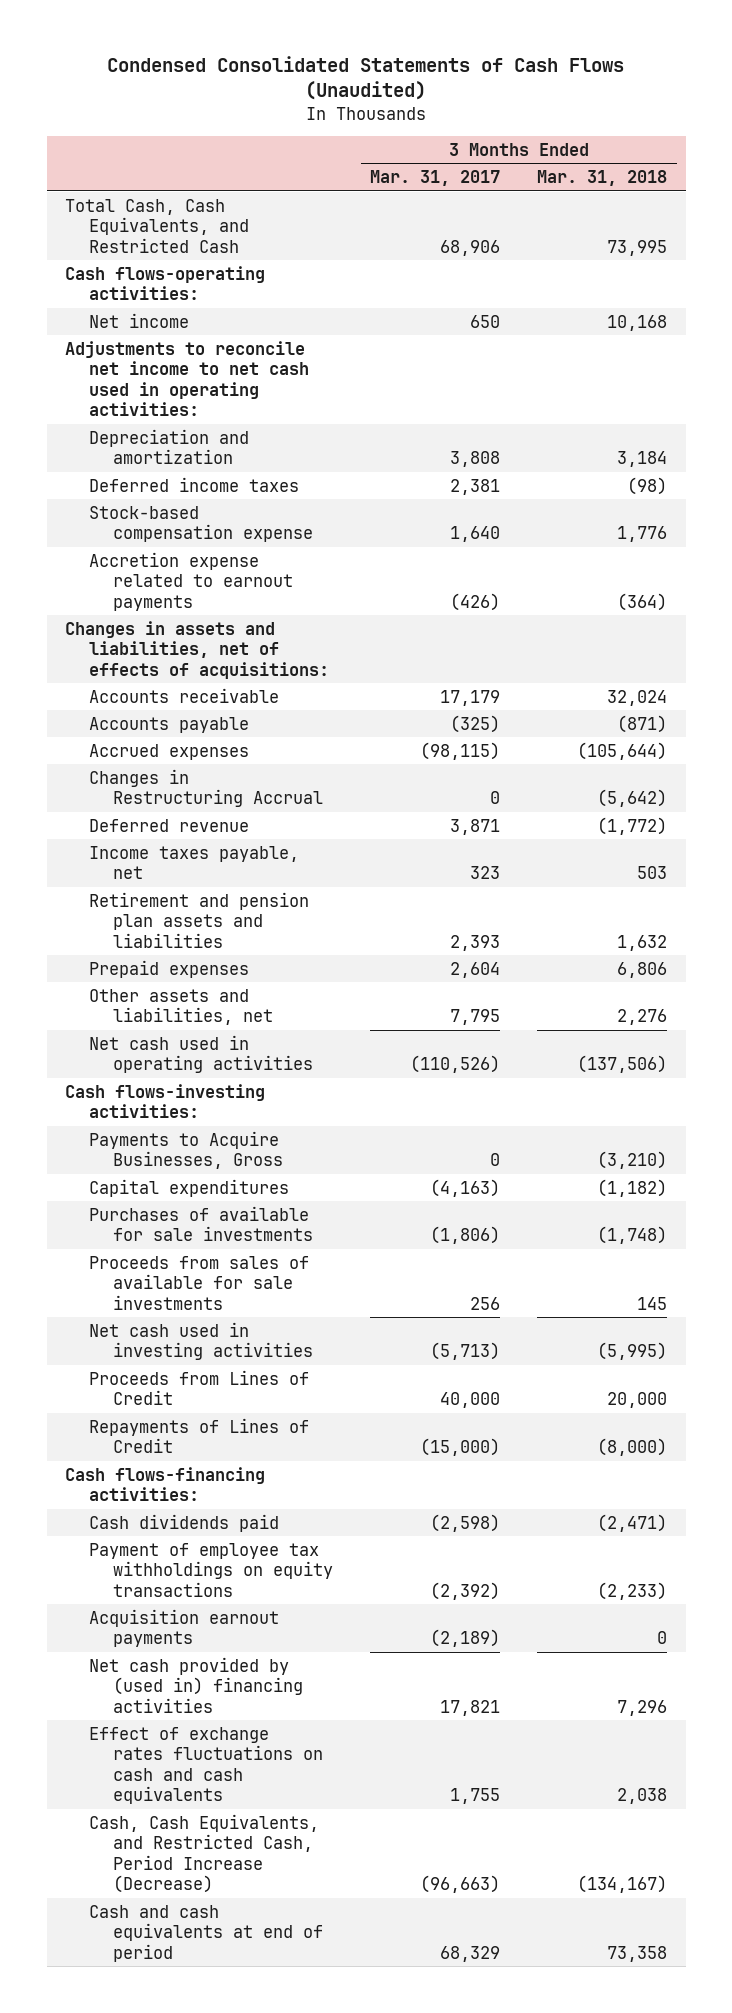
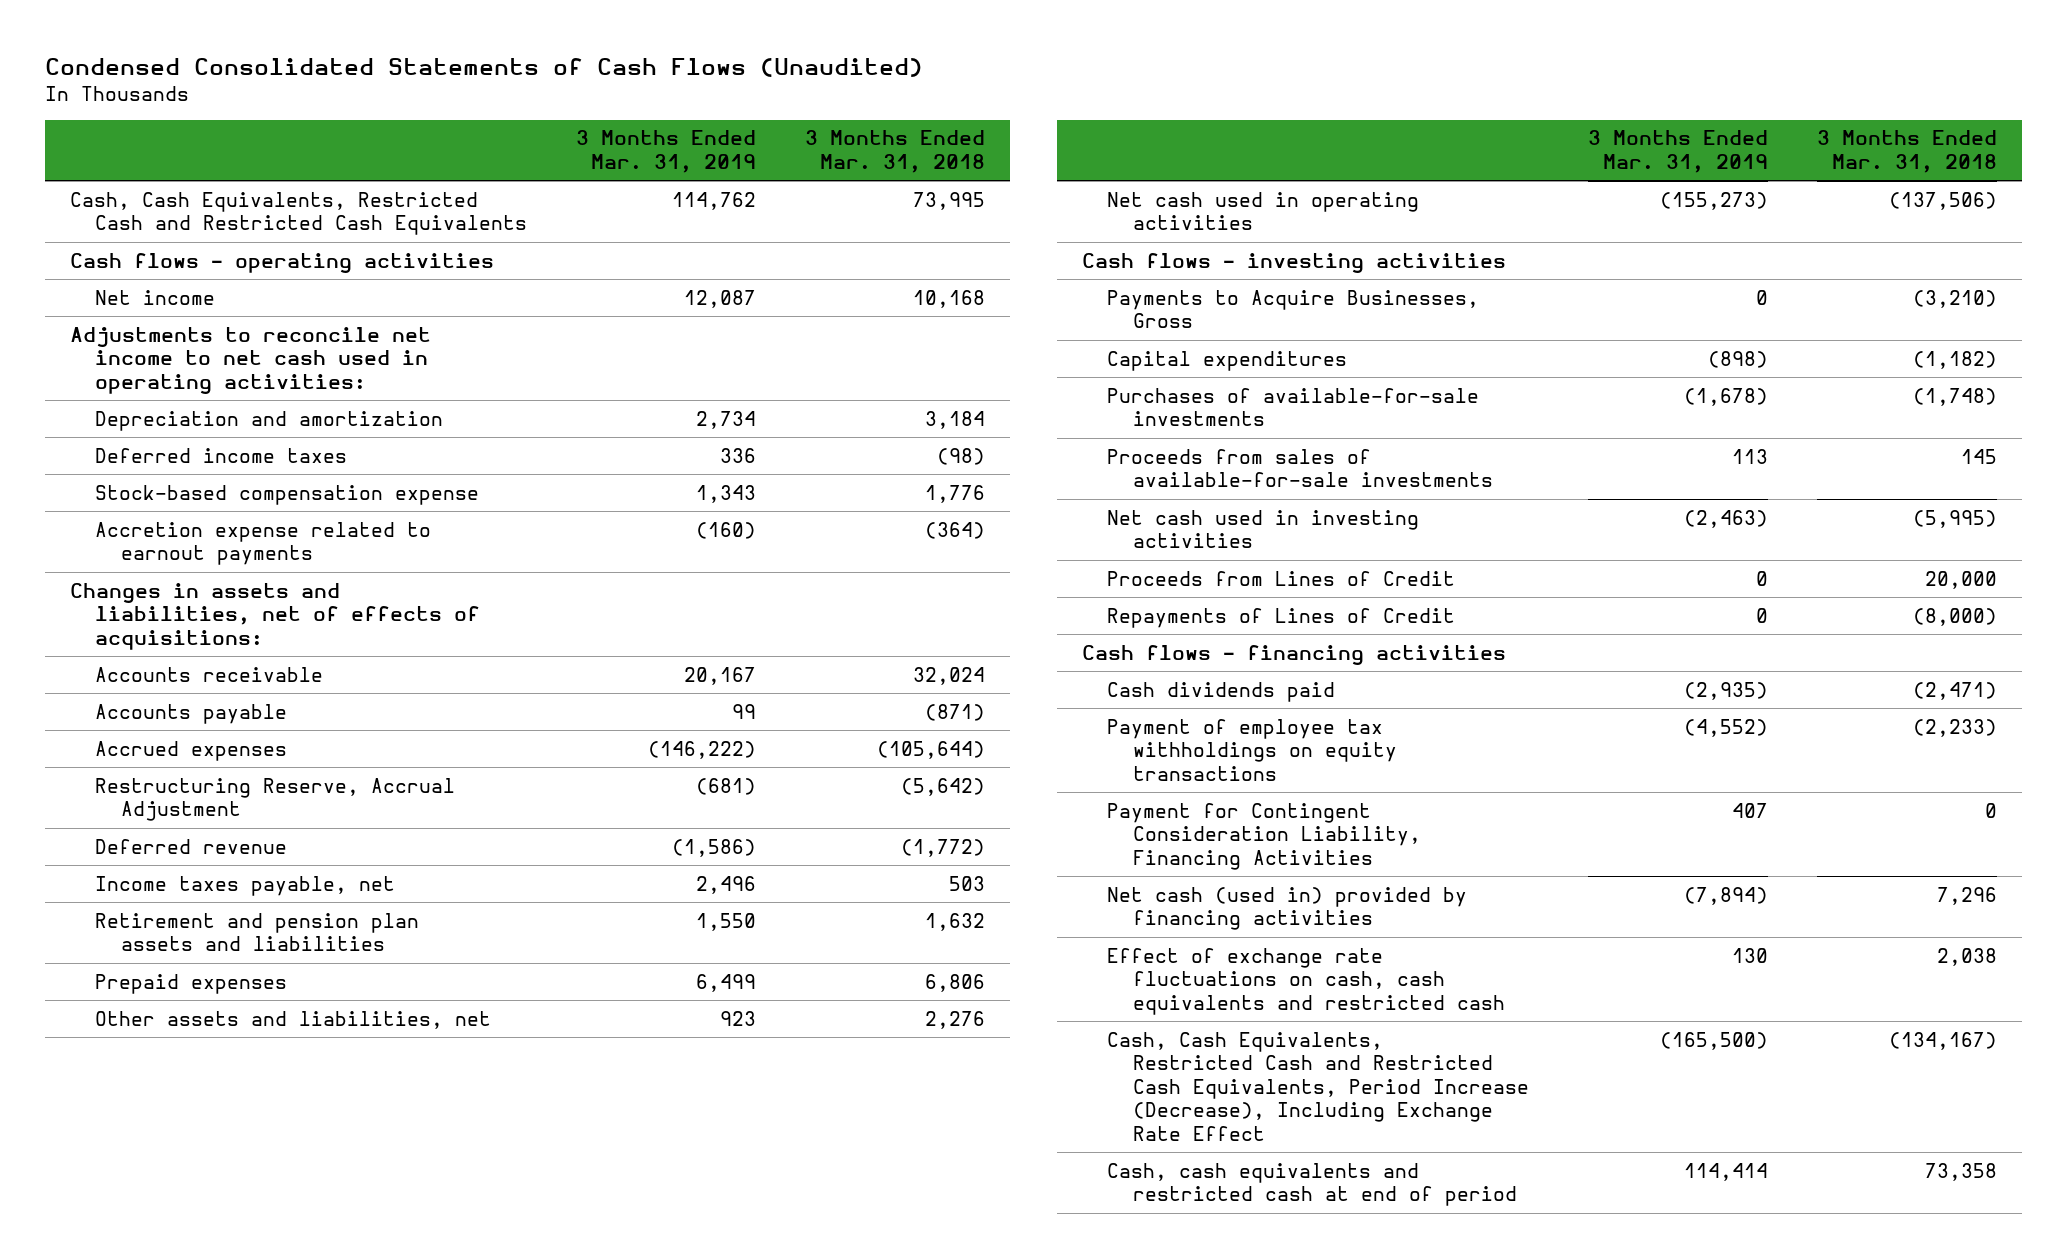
[370,170,501,187] Mar. 31, 2017 -> none
none -> [576,130,757,173] 3 Months Ended Mar. 31, 2019
[65,198,250,253] Total Cash, Cash Equivalents, and Restricted Cash -> [69,191,528,236] Cash, Cash Equivalents, Restricted Cash and Restricted Cash Equivalents
[65,265,266,301] Cash flows-operating activities: -> [69,252,494,273] Cash flows - operating activities
[89,768,324,808] Changes in Restructuring Accrual -> [95,777,456,822] Restructuring Reserve, Accrual Adjustment
[65,1083,266,1119] Cash flows-investing activities: -> [1081,252,1506,273] Cash flows - investing activities
[89,1205,314,1242] Purchases of available for sale investments -> [1107,387,1480,427] Purchases of available-for-sale investments
[89,1255,310,1310] Proceeds from sales of available for sale investments -> [1107,448,1493,488] Proceeds from sales of available-for-sale investments
[65,1466,266,1502] Cash flows-financing activities: -> [1081,644,1506,665] Cash flows - financing activities
[89,1608,280,1648] Acquisition earnout payments -> none
none -> [1107,802,1421,870] Payment for Contingent Consideration Liability, Financing Activities
[89,1656,304,1713] Net cash provided by (used in) financing activities -> [1107,886,1468,931] Net cash (used in) provided by financing activities
[89,1726,324,1805] Effect of exchange rates fluctuations on cash and cash equivalents -> [1107,947,1505,1015] Effect of exchange rate fluctuations on cash, cash equivalents and restricted cash
[89,1813,320,1894] Cash, Cash Equivalents, and Restricted Cash, Period Increase (Decrease) -> [1107,1031,1529,1141] Cash, Cash Equivalents, Restricted Cash and Restricted Cash Equivalents, Period Increase (Decrease), Including Exchange Rate Effect
[89,1904,324,1962] Cash and cash equivalents at end of period -> [1107,1162,1517,1207] Cash, cash equivalents and restricted cash at end of period

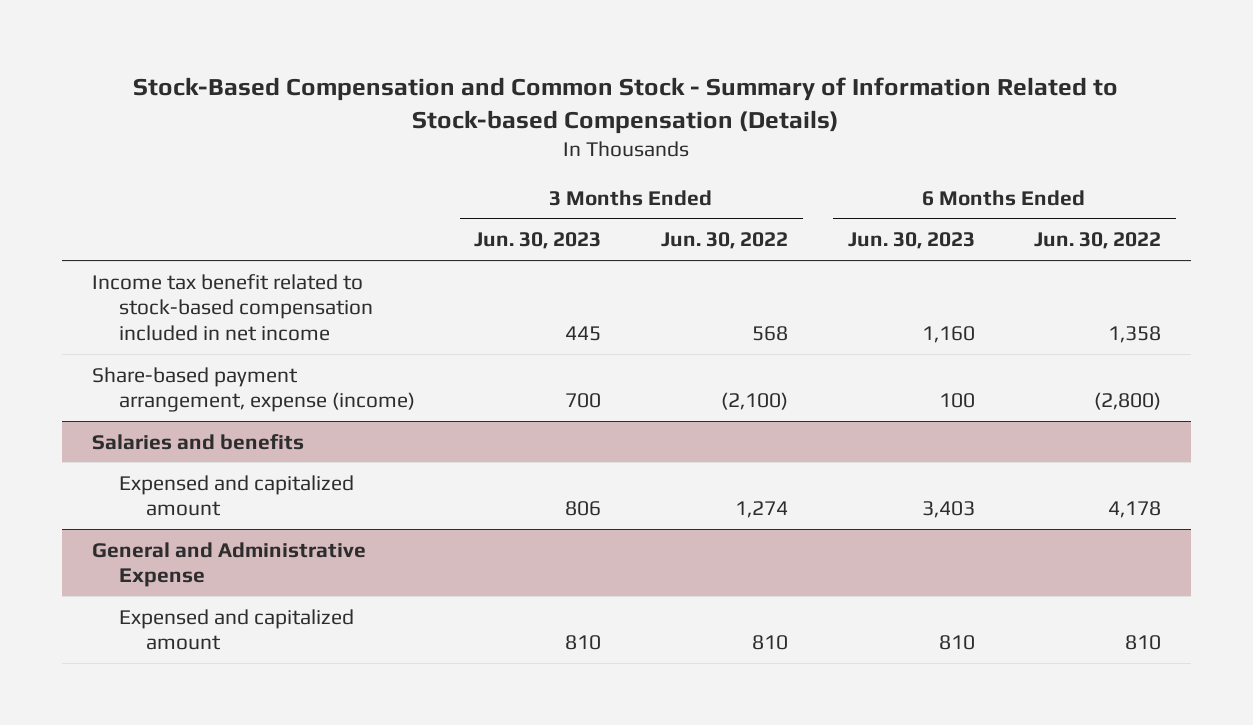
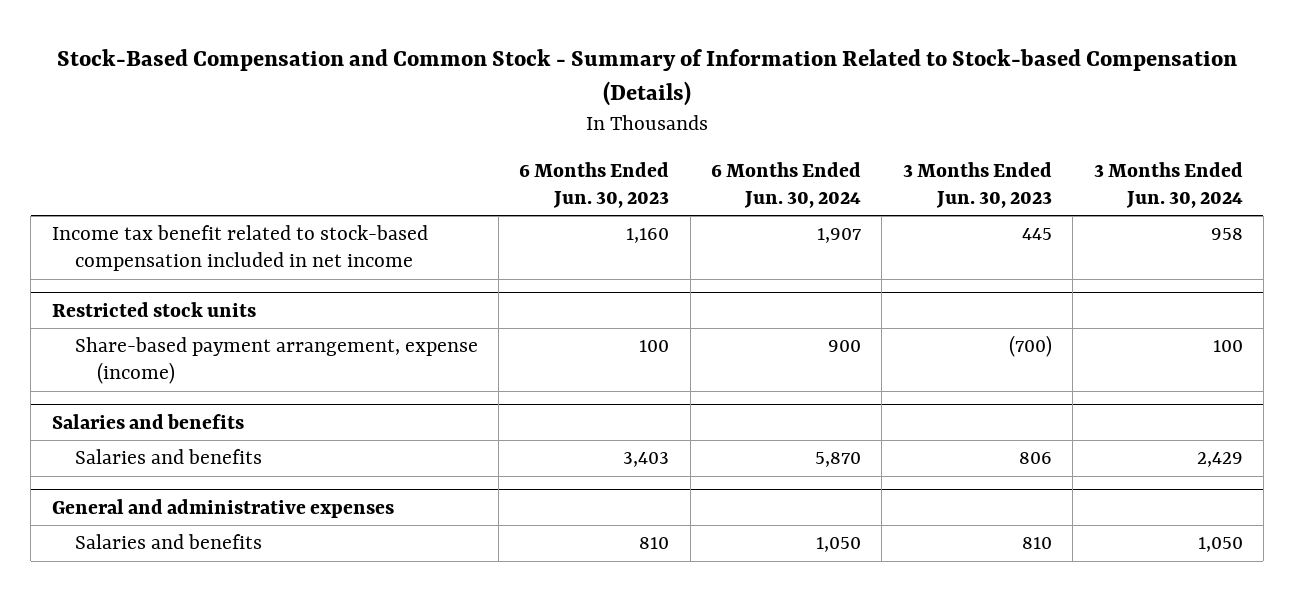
[661,232,789,250] Jun. 30, 2022 -> none
[1034,232,1162,250] Jun. 30, 2022 -> none
none -> [711,162,862,209] 6 Months Ended Jun. 30, 2024
none -> [1093,162,1243,209] 3 Months Ended Jun. 30, 2024
none -> [51,301,256,317] Restricted stock units
[565,393,602,409] 700 -> [1008,335,1052,358] (700)
[118,474,354,517] Expensed and capitalized amount -> [74,449,262,465] Salaries and benefits
[91,541,366,588] General and Administrative Expense -> [51,498,394,518] General and administrative expenses
[118,608,354,651] Expensed and capitalized amount -> [74,534,262,550] Salaries and benefits

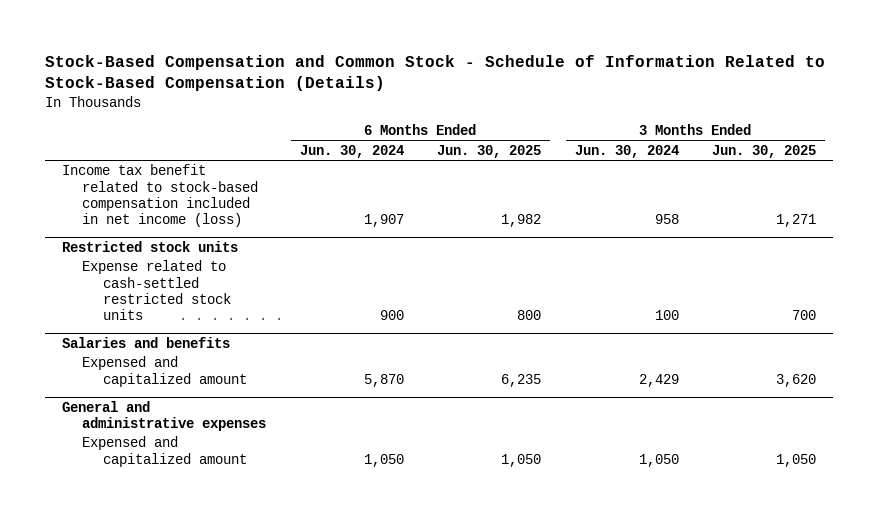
[57,48,1238,107] Stock-Based Compensation and Common Stock - Summary of Information Related to Stock-based Compensation (Details) -> [45,54,826,92] Stock-Based Compensation and Common Stock - Schedule of Information Related to Stock-Based Compensation (Details)
[519,162,670,209] 6 Months Ended Jun. 30, 2023 -> none
[902,162,1052,209] 3 Months Ended Jun. 30, 2023 -> none
none -> [437,144,542,158] Jun. 30, 2025
none -> [712,144,817,158] Jun. 30, 2025
[51,225,428,272] Income tax benefit related to stock-based compensation included in net income -> [61,164,259,227] Income tax benefit related to stock-based compensation included in net income (loss)
[74,337,478,385] Share-based payment arrangement, expense (income) -> [82,260,231,320] Expense related to cash-settled restricted stock units
[74,449,262,465] Salaries and benefits -> [82,356,247,387] Expensed and capitalized amount
[74,534,262,550] Salaries and benefits -> [82,436,247,467] Expensed and capitalized amount

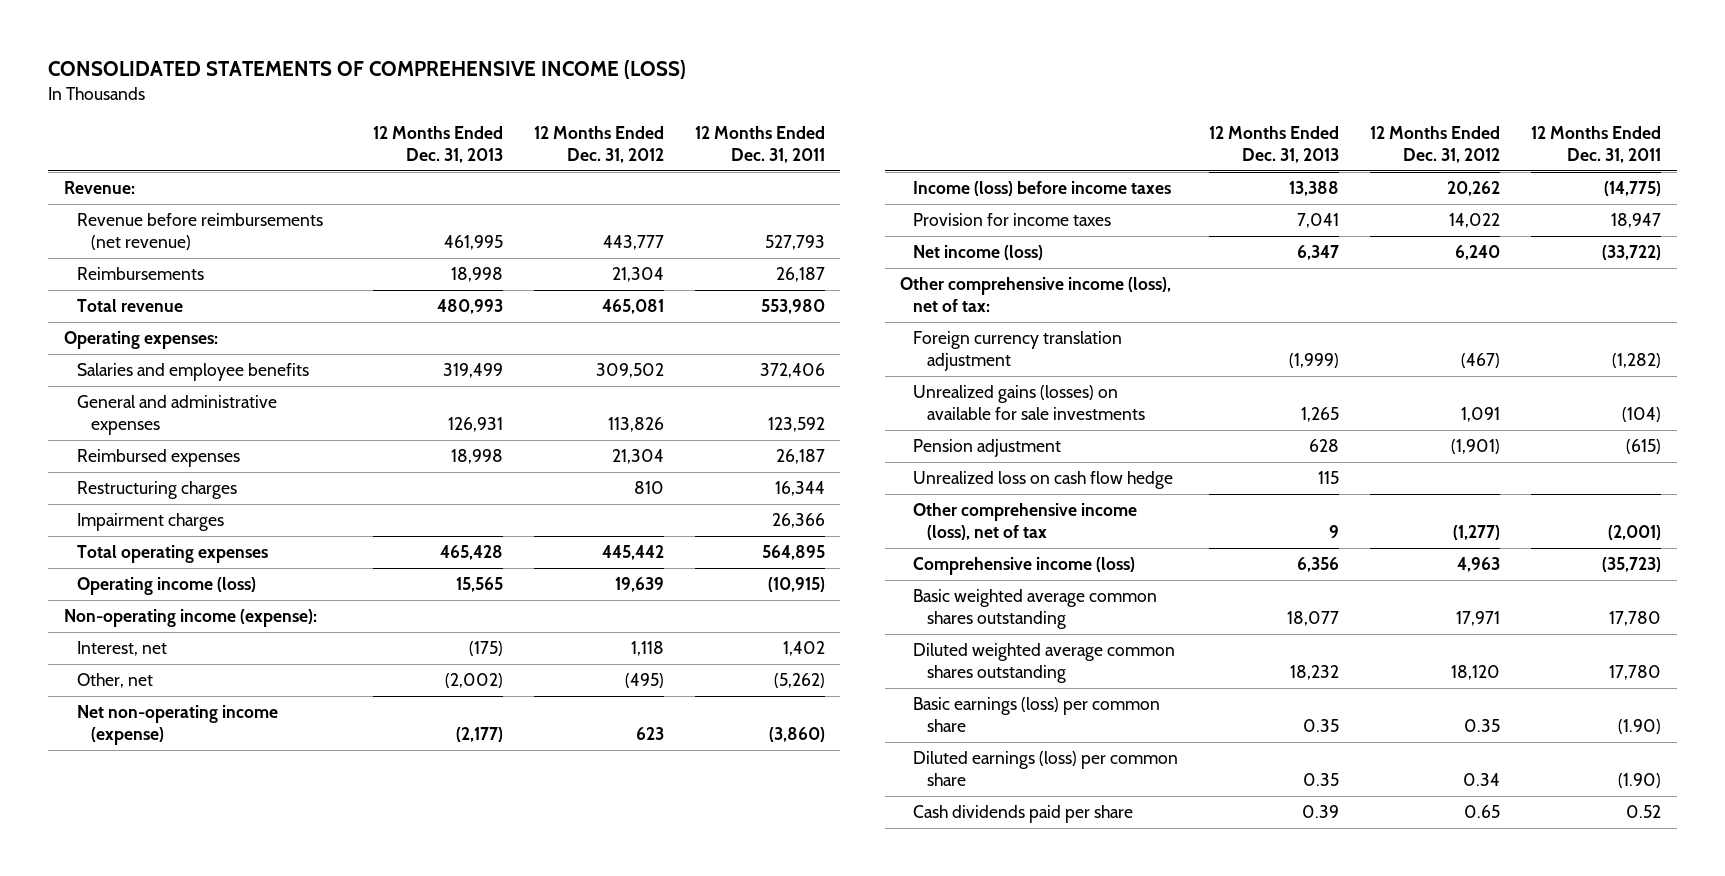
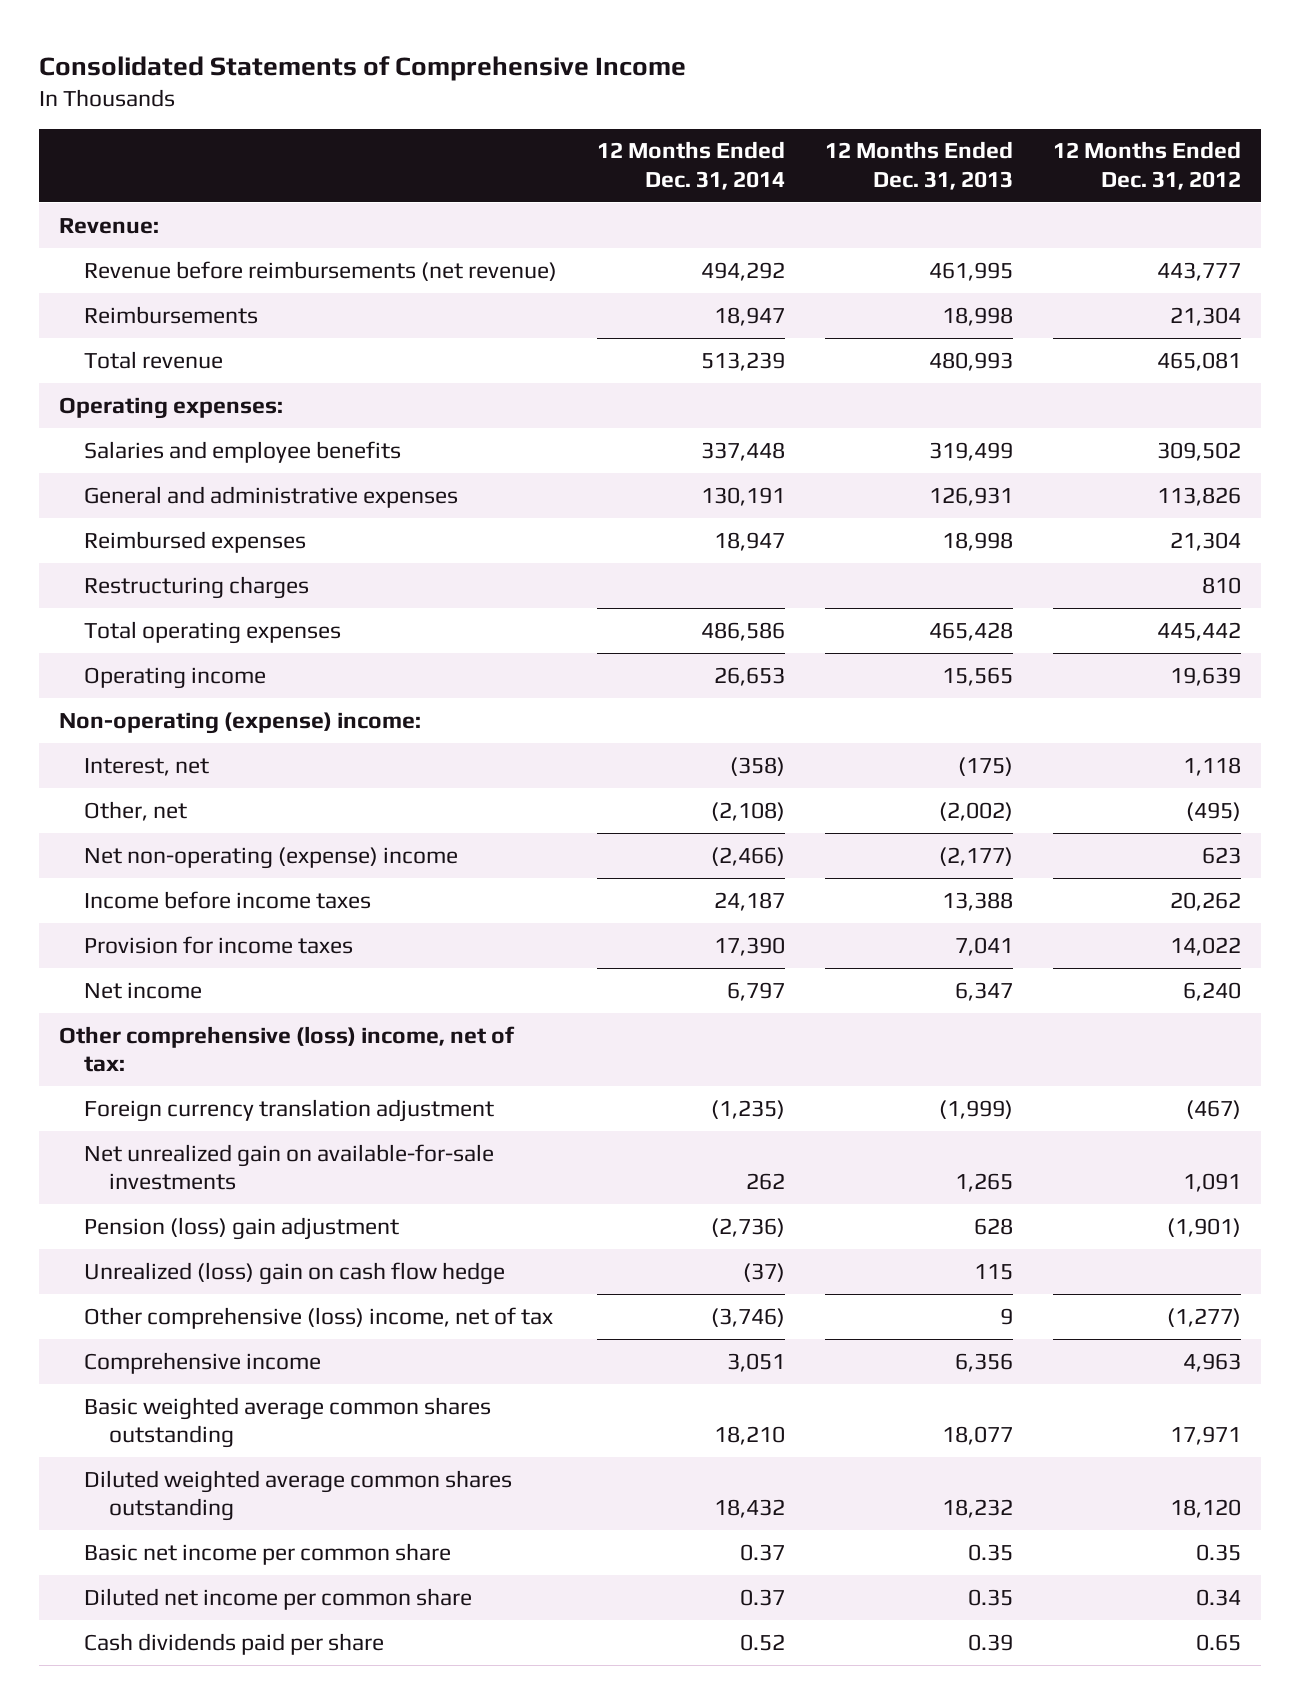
[48,59,687,79] CONSOLIDATED STATEMENTS OF COMPREHENSIVE INCOME (LOSS) -> [39,55,687,81] Consolidated Statements of Comprehensive Income
[694,126,825,164] 12 Months Ended Dec. 31, 2011 -> none
none -> [596,141,785,190] 12 Months Ended Dec. 31, 2014
[77,513,225,532] Impairment charges -> none
[77,577,257,596] Operating income (loss) -> [83,666,266,689] Operating income
[63,609,317,628] Non-operating income (expense): -> [59,711,422,734] Non-operating (expense) income:
[77,705,279,745] Net non-operating income (expense) -> [83,846,458,869] Net non-operating (expense) income
[913,181,1172,197] Income (loss) before income taxes -> [83,890,371,909] Income before income taxes
[913,245,1044,261] Net income (loss) -> [83,981,202,999] Net income
[899,277,1171,312] Other comprehensive income (loss), net of tax: -> [59,1025,516,1073] Other comprehensive (loss) income, net of tax:
[913,385,1145,420] Unrealized gains (losses) on available for sale investments -> [83,1143,494,1191] Net unrealized gain on available-for-sale investments
[913,439,1062,458] Pension adjustment -> [83,1216,399,1240] Pension (loss) gain adjustment
[913,471,1174,490] Unrealized loss on cash flow hedge -> [83,1261,505,1285] Unrealized (loss) gain on cash flow hedge
[913,503,1138,540] Other comprehensive income (loss), net of tax -> [83,1306,553,1329] Other comprehensive (loss) income, net of tax
[913,557,1136,576] Comprehensive income (loss) -> [83,1351,321,1374] Comprehensive income
[913,697,1161,732] Basic earnings (loss) per common share -> [83,1542,451,1565] Basic net income per common share
[913,751,1179,786] Diluted earnings (loss) per common share -> [83,1587,472,1610] Diluted net income per common share

